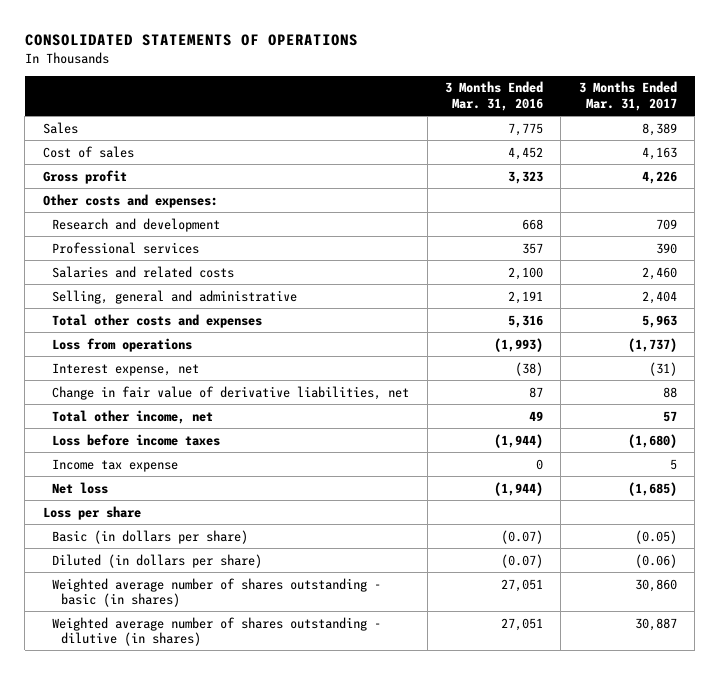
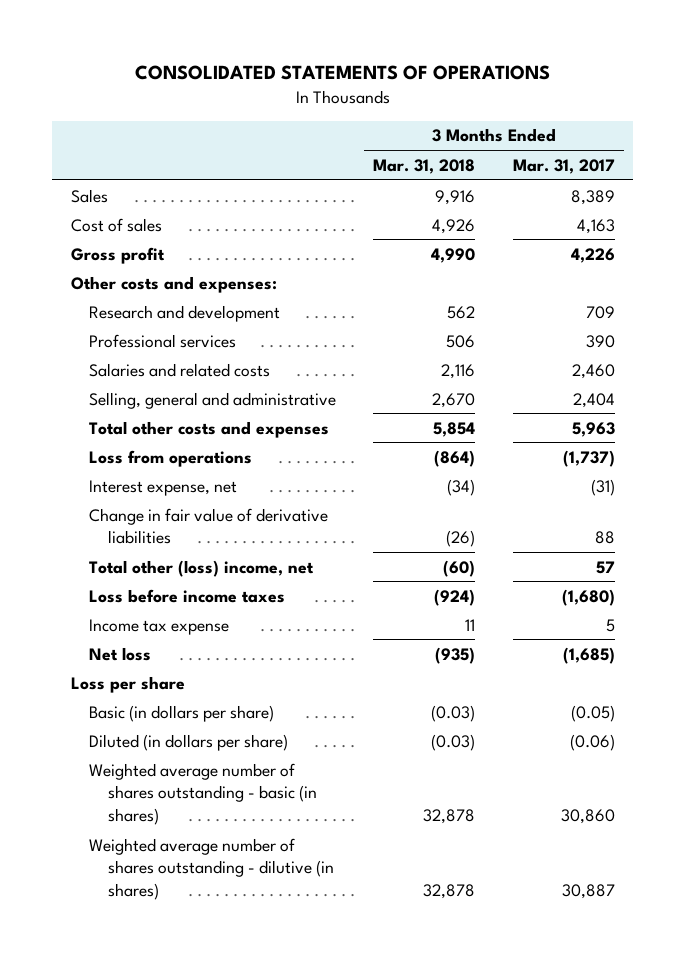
[444,81,543,111] 3 Months Ended Mar. 31, 2016 -> none
none -> [373,158,476,174] Mar. 31, 2018
[52,385,410,400] Change in fair value of derivative liabilities, net -> [89,507,329,545] Change in fair value of derivative liabilities
[52,409,214,424] Total other income, net -> [89,559,315,577] Total other (loss) income, net

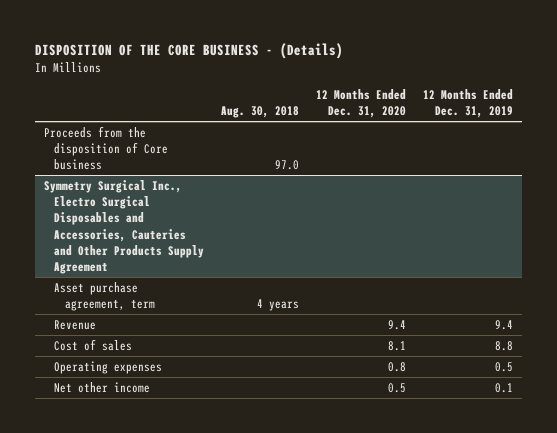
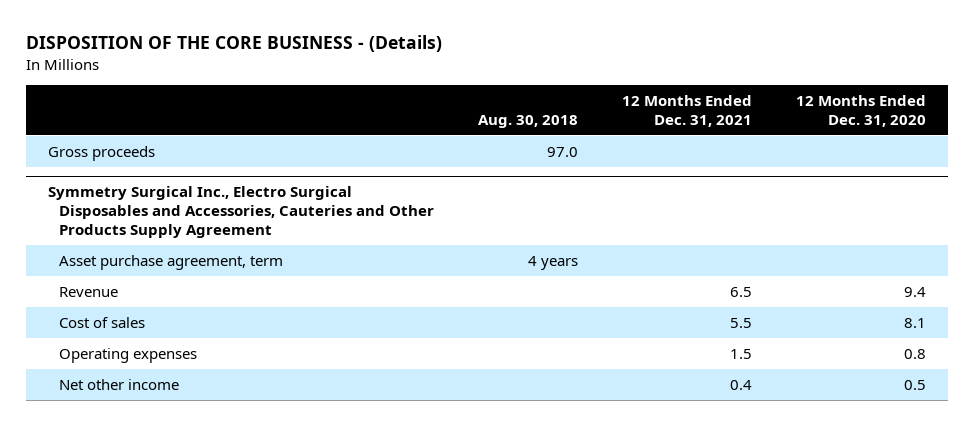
[423,88,514,119] 12 Months Ended Dec. 31, 2019 -> none
none -> [621,94,752,127] 12 Months Ended Dec. 31, 2021
[43,125,169,171] Proceeds from the disposition of Core business -> [47,145,155,161] Gross proceeds

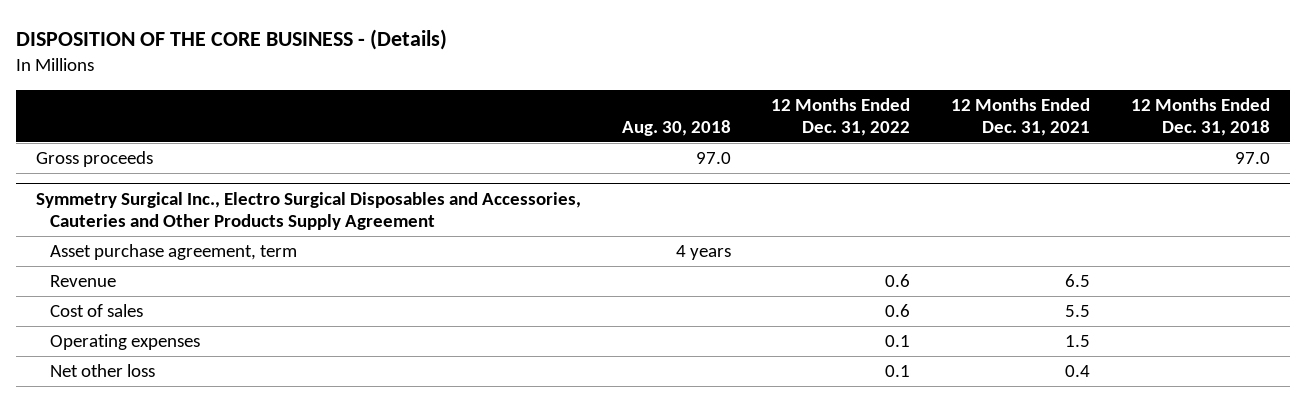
[795,94,926,127] 12 Months Ended Dec. 31, 2020 -> none
none -> [771,98,911,137] 12 Months Ended Dec. 31, 2022
none -> [1130,98,1270,137] 12 Months Ended Dec. 31, 2018
[59,378,180,390] Net other income -> [50,364,156,378] Net other loss

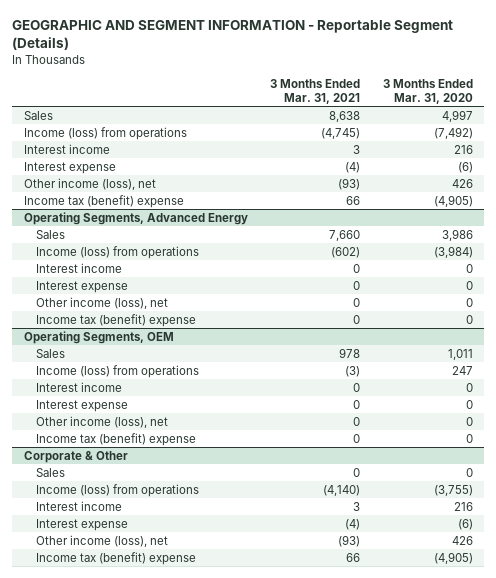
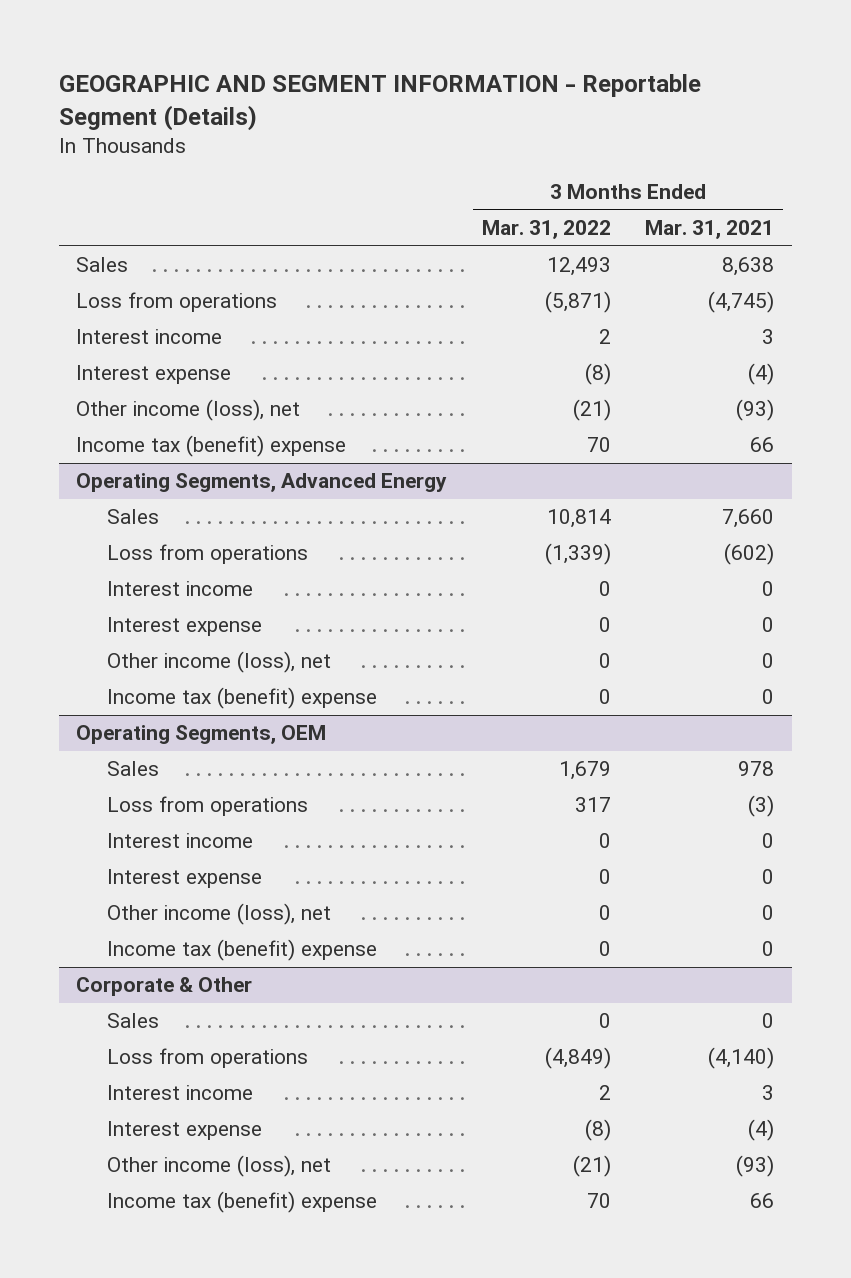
[382,79,473,104] 3 Months Ended Mar. 31, 2020 -> none
none -> [481,220,611,240] Mar. 31, 2022
[23,126,187,140] Income (loss) from operations -> [76,292,278,313] Loss from operations
[36,245,200,259] Income (loss) from operations -> [107,544,309,565] Loss from operations
[36,364,200,378] Income (loss) from operations -> [107,796,309,817] Loss from operations
[36,483,200,497] Income (loss) from operations -> [107,1048,309,1069] Loss from operations

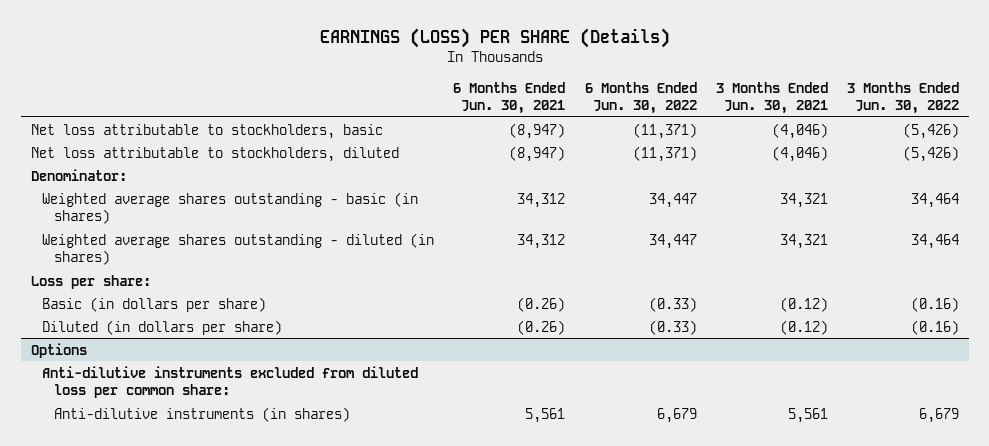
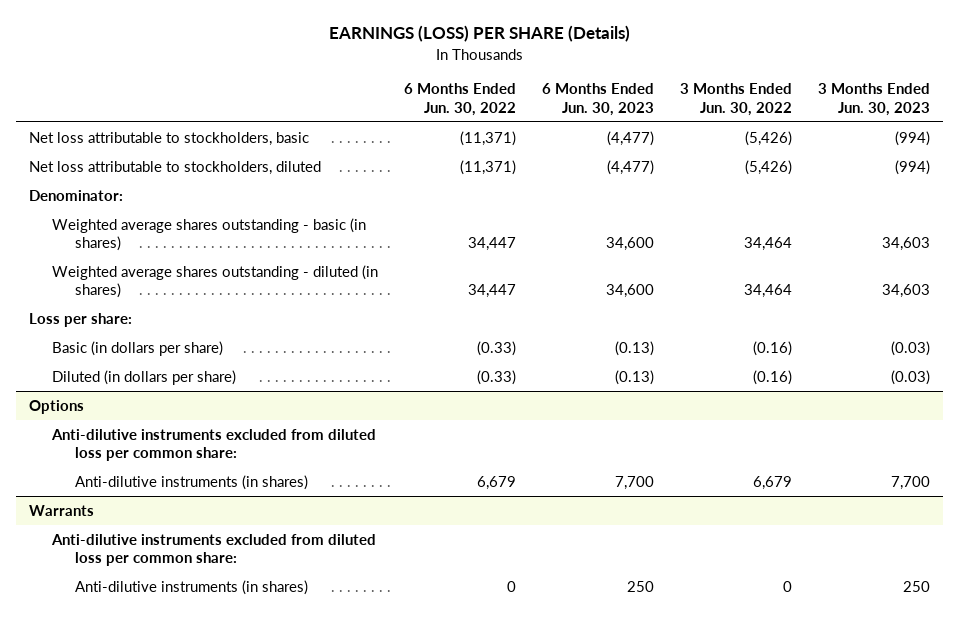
[453,81,566,115] 6 Months Ended Jun. 30, 2021 -> none
[715,81,828,115] 3 Months Ended Jun. 30, 2021 -> none
none -> [542,83,655,116] 6 Months Ended Jun. 30, 2023
none -> [818,83,931,116] 3 Months Ended Jun. 30, 2023
none -> [29,504,95,516] Warrants
none -> [51,533,377,567] Anti-dilutive instruments excluded from diluted loss per common share:
none -> [75,579,309,595] Anti-dilutive instruments (in shares)

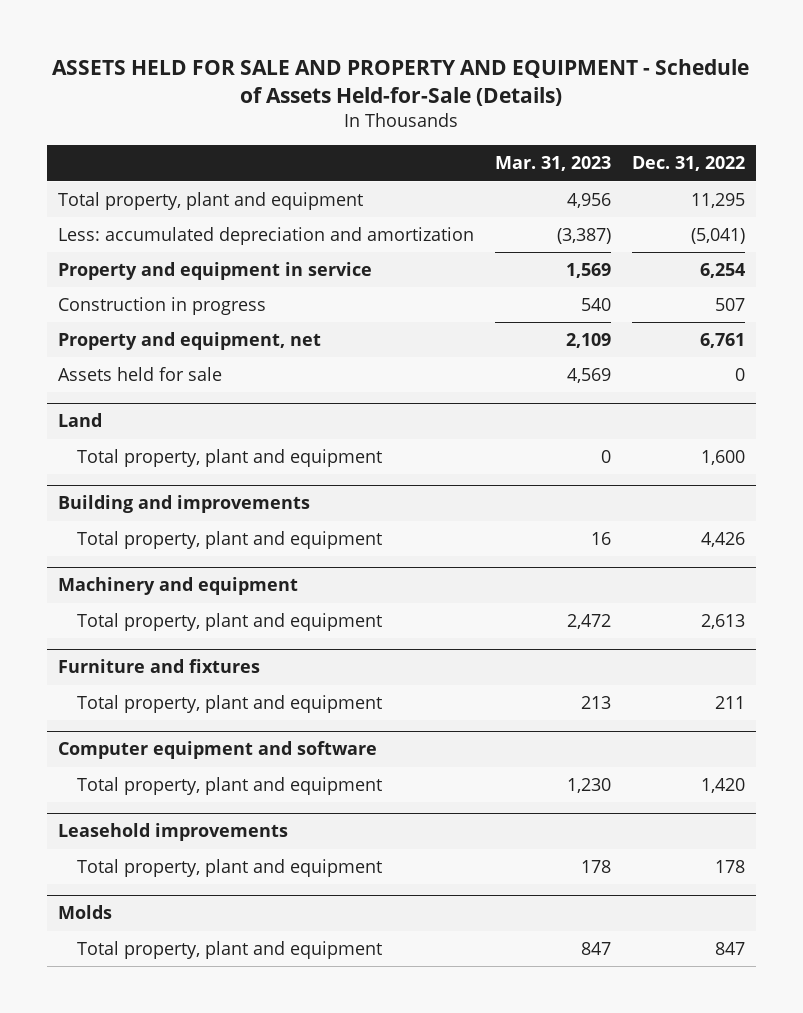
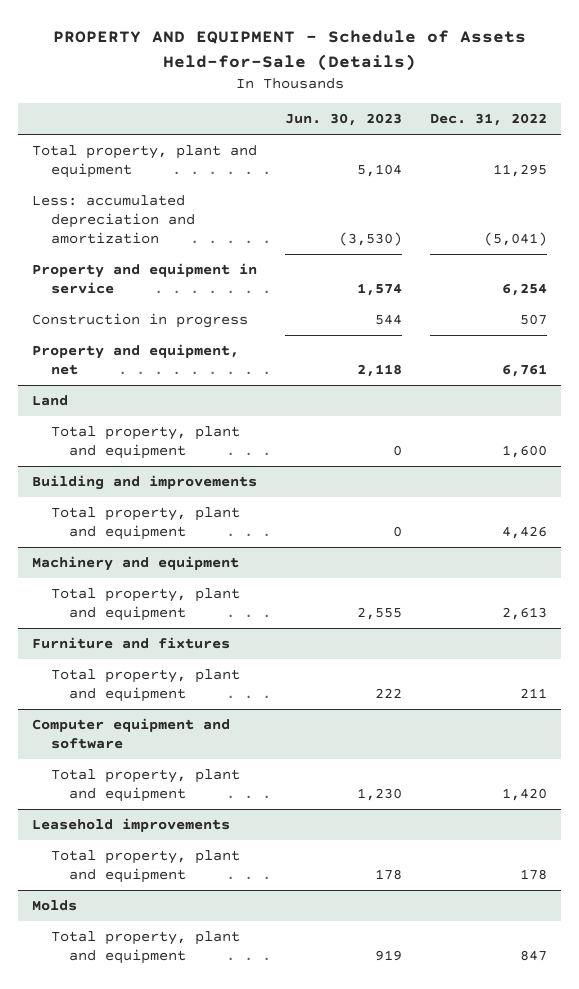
[52,59,750,106] ASSETS HELD FOR SALE AND PROPERTY AND EQUIPMENT - Schedule of Assets Held-for-Sale (Details) -> [52,30,526,71] PROPERTY AND EQUIPMENT - Schedule of Assets Held-for-Sale (Details)
[494,156,611,172] Mar. 31, 2023 -> none
none -> [285,113,403,127] Jun. 30, 2023
[57,367,222,382] Assets held for sale -> none

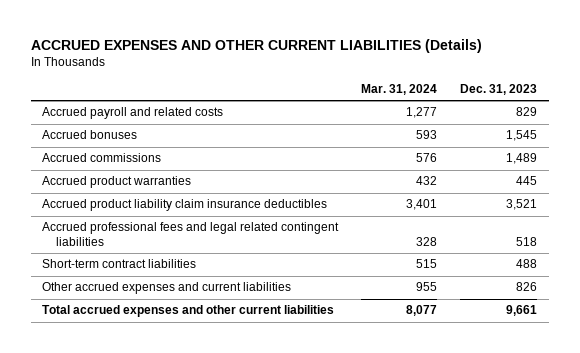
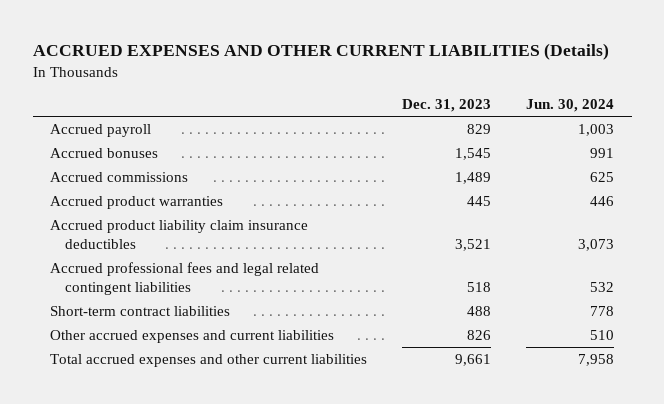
[361,84,438,96] Mar. 31, 2024 -> none
none -> [526,99,615,113] Jun. 30, 2024
[42,107,224,120] Accrued payroll and related costs -> [50,124,152,138] Accrued payroll

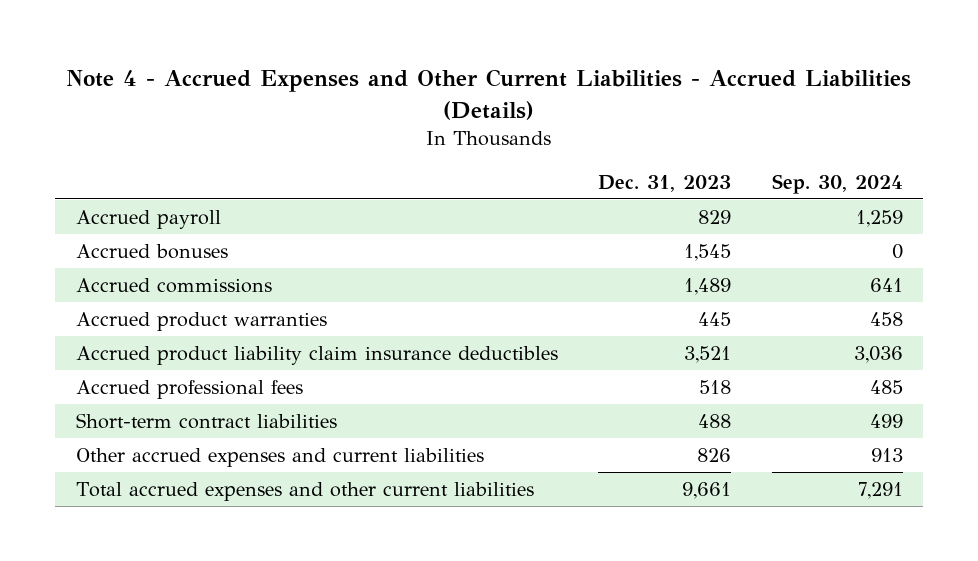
[32,43,609,61] ACCRUED EXPENSES AND OTHER CURRENT LIABILITIES (Details) -> [66,69,912,120] Note 4 - Accrued Expenses and Other Current Liabilities - Accrued Liabilities (Details)
[526,99,615,113] Jun. 30, 2024 -> none
none -> [771,173,903,194] Sep. 30, 2024
[50,262,320,296] Accrued professional fees and legal related contingent liabilities -> [75,379,303,399] Accrued professional fees

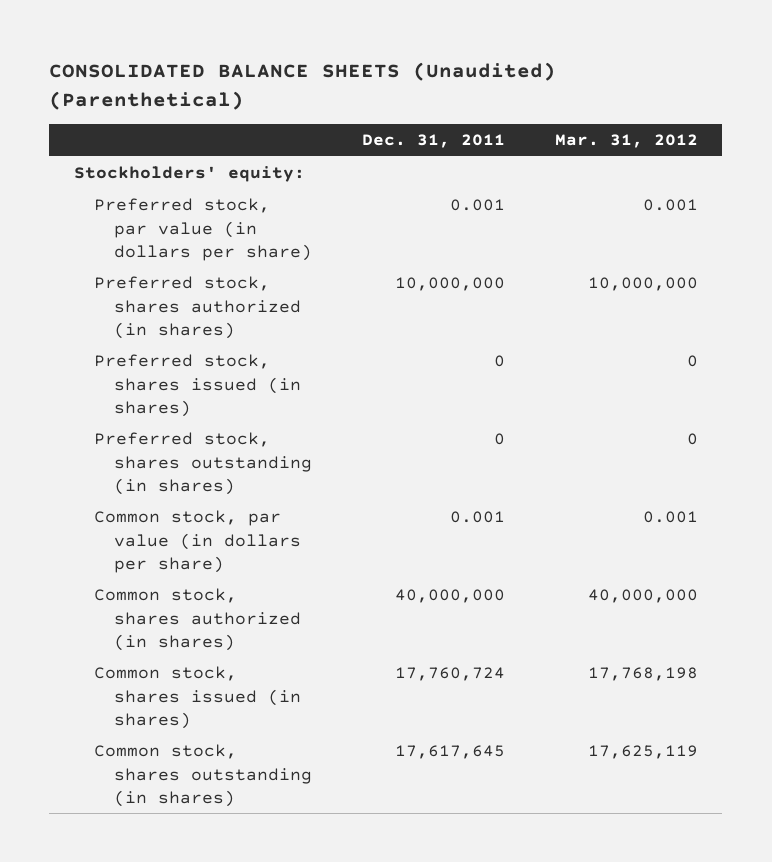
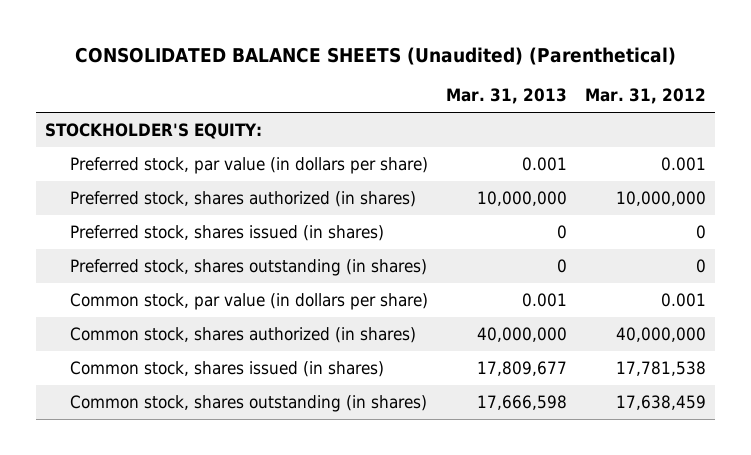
[361,134,505,149] Dec. 31, 2011 -> none
none -> [445,88,567,105] Mar. 31, 2013
[74,166,306,183] Stockholders' equity: -> [44,122,262,139] STOCKHOLDER'S EQUITY:
[587,667,698,682] 17,768,198 -> [615,360,706,376] 17,781,538
[587,745,698,760] 17,625,119 -> [615,394,706,410] 17,638,459

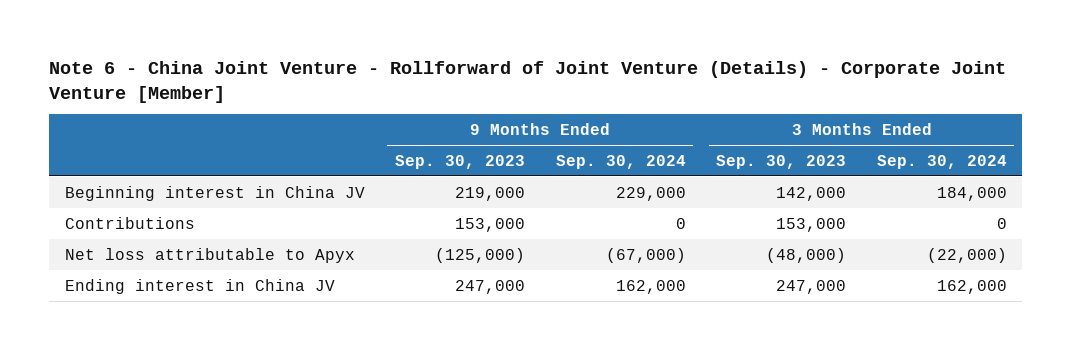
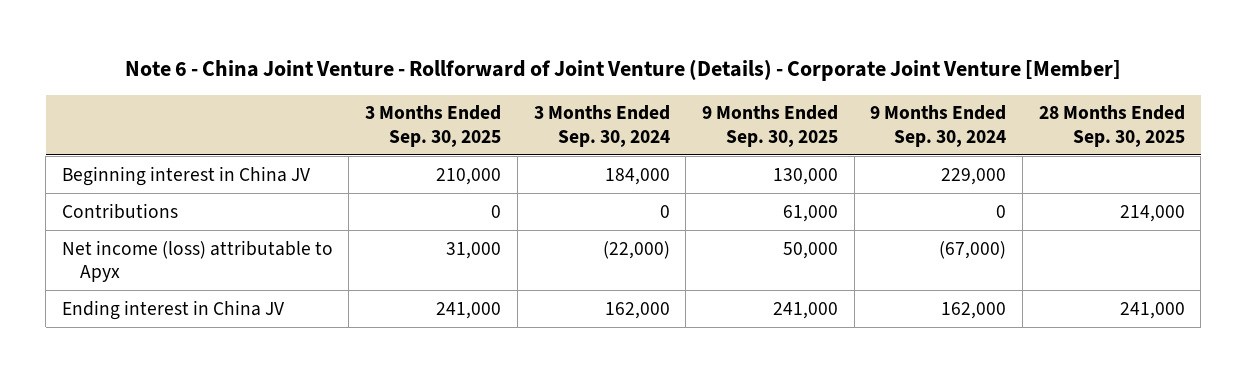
[395,154,526,169] Sep. 30, 2023 -> none
[716,154,847,169] Sep. 30, 2023 -> none
none -> [365,105,502,147] 3 Months Ended Sep. 30, 2025
none -> [701,105,838,147] 9 Months Ended Sep. 30, 2025
none -> [1038,105,1185,147] 28 Months Ended Sep. 30, 2025
[64,247,355,263] Net loss attributable to Apyx -> [61,239,333,282] Net income (loss) attributable to Apyx

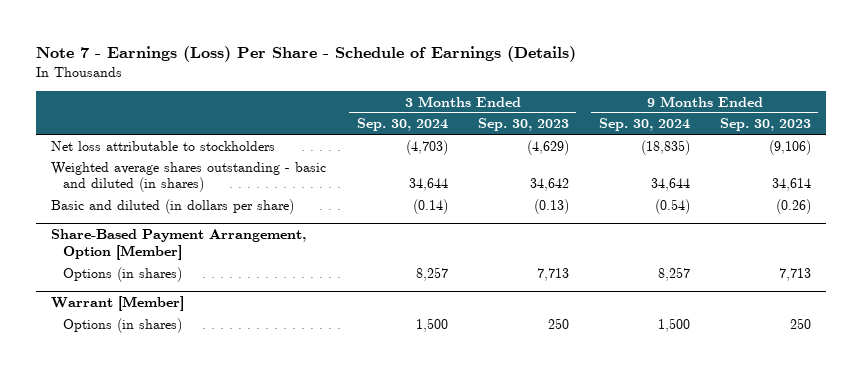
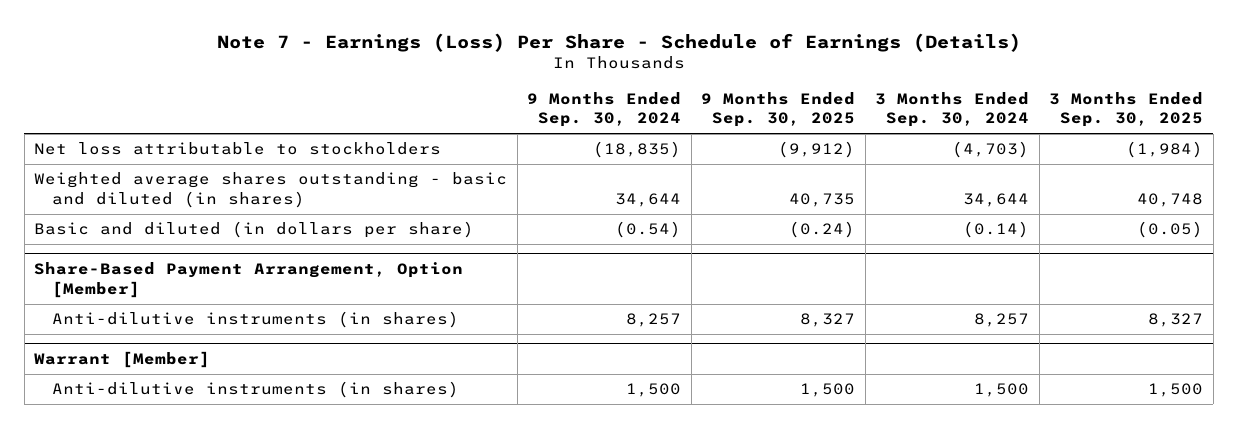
[477,118,569,132] Sep. 30, 2023 -> none
[719,118,811,132] Sep. 30, 2023 -> none
none -> [701,91,856,128] 9 Months Ended Sep. 30, 2025
none -> [1049,91,1204,128] 3 Months Ended Sep. 30, 2025
[63,266,183,282] Options (in shares) -> [52,311,460,329] Anti-dilutive instruments (in shares)
[63,317,183,333] Options (in shares) -> [52,381,460,399] Anti-dilutive instruments (in shares)

